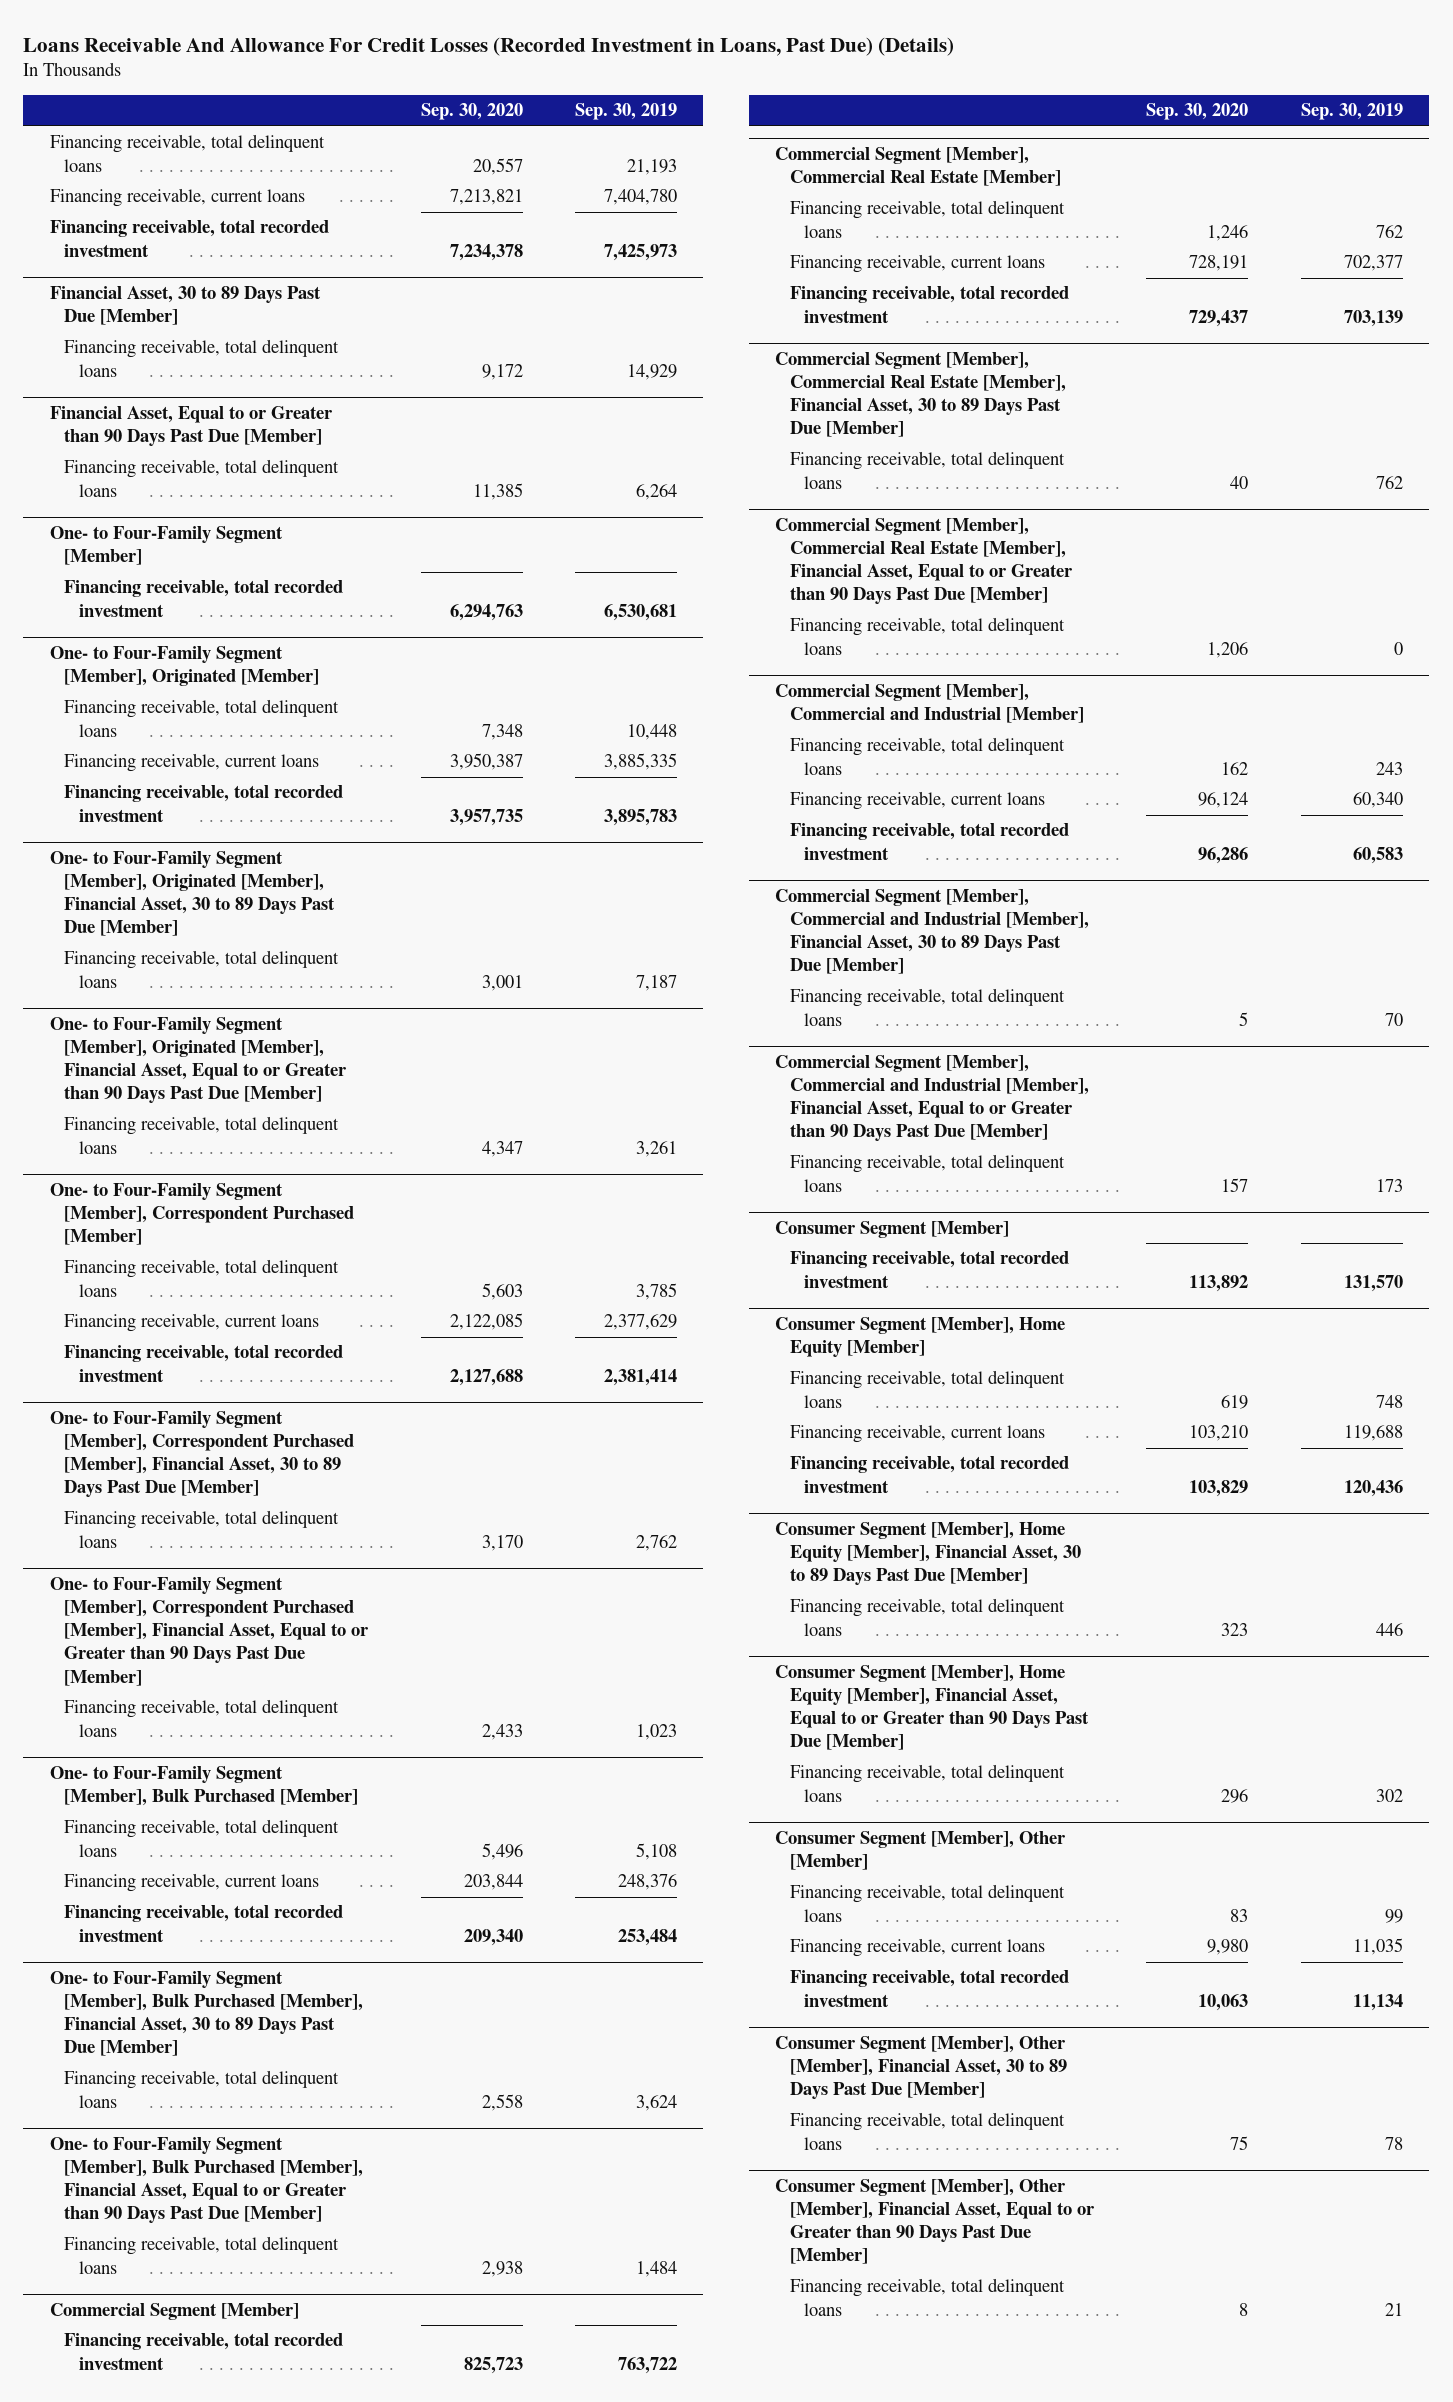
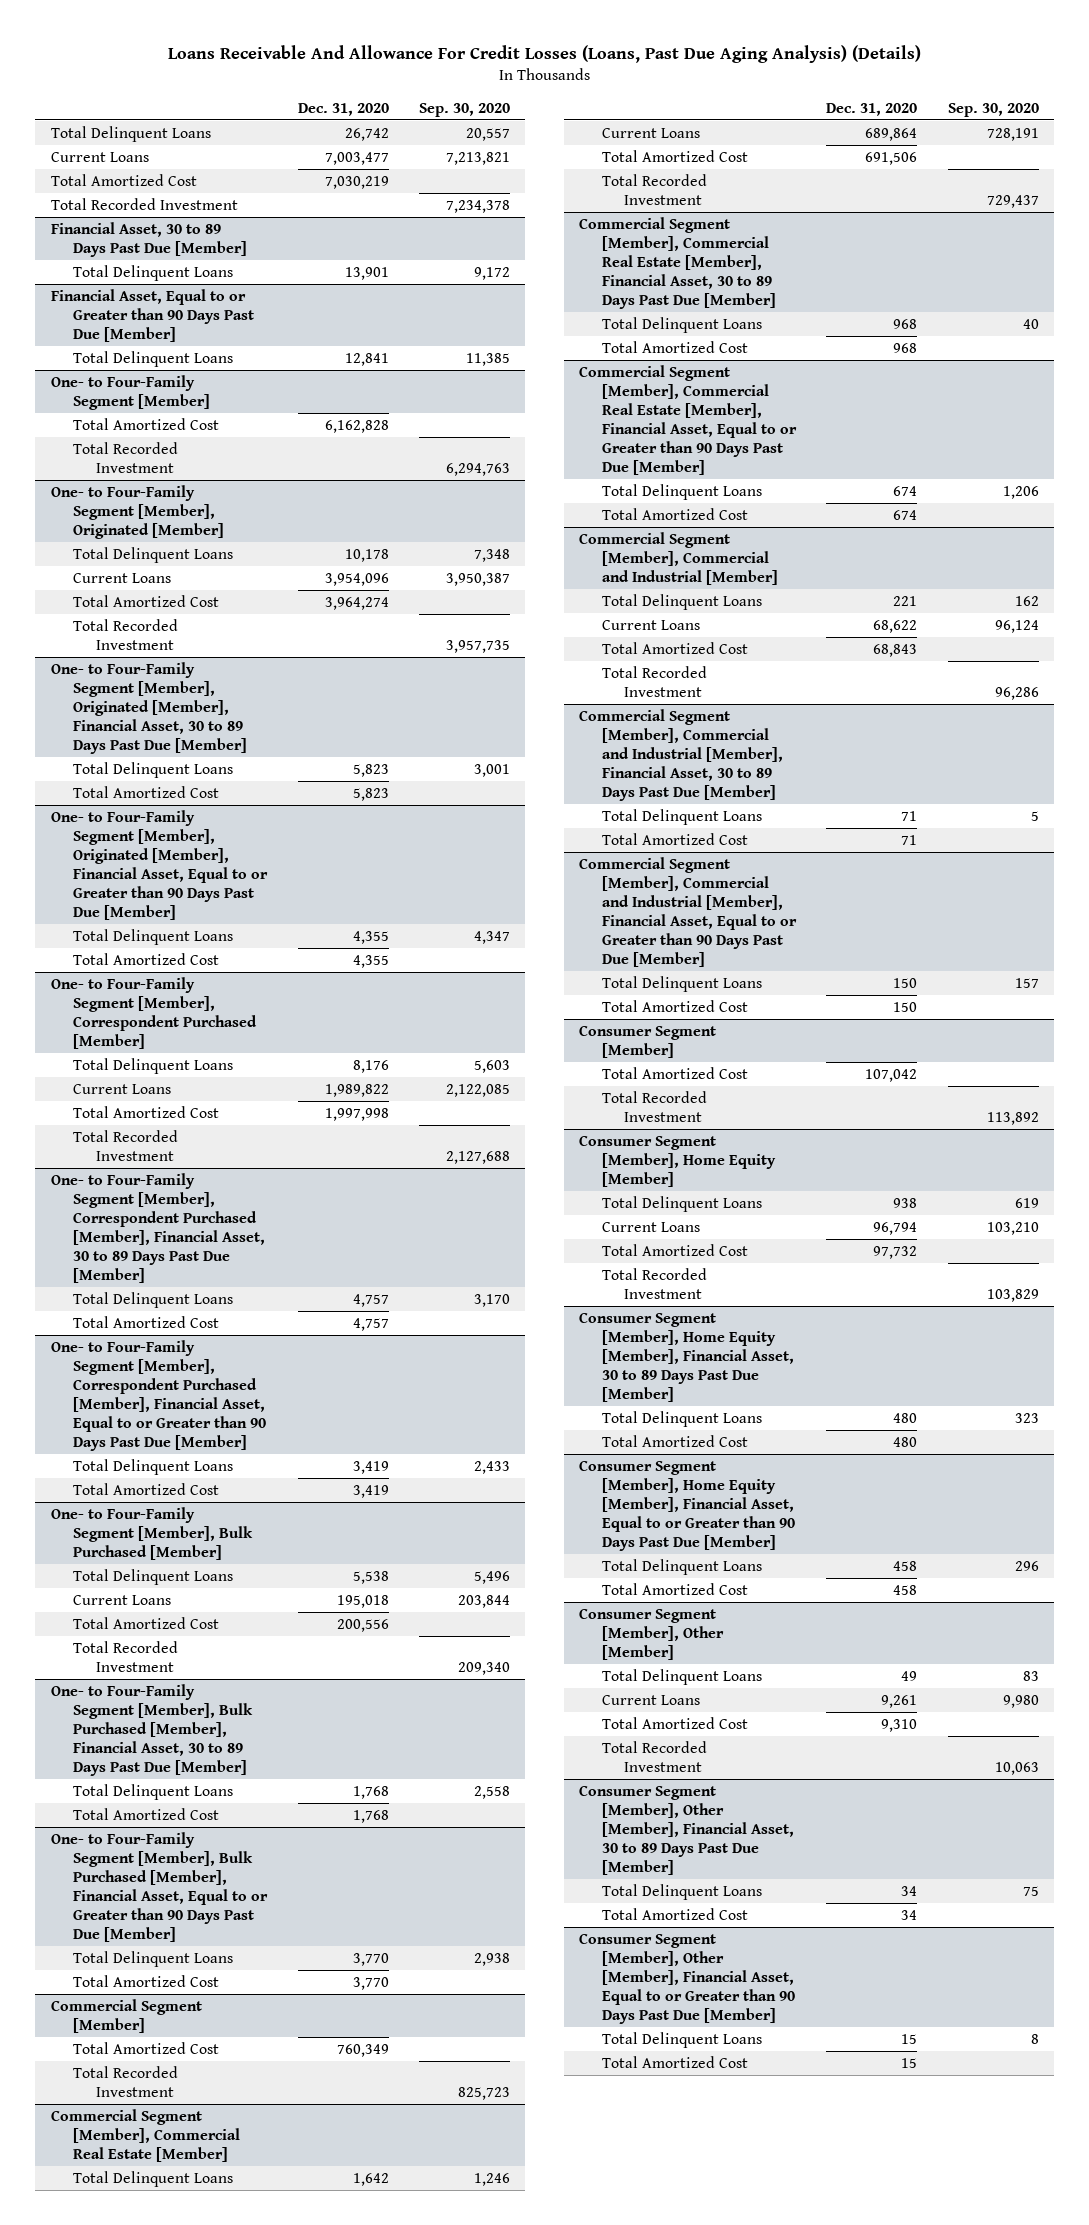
[23,36,955,56] Loans Receivable And Allowance For Credit Losses (Recorded Investment in Loans, Past Due) (Details) -> [167,45,921,64] Loans Receivable And Allowance For Credit Losses (Loans, Past Due Aging Analysis) (Details)
[575,103,678,121] Sep. 30, 2019 -> none
none -> [297,102,389,116] Dec. 31, 2020
[49,134,325,172] Financing receivable, total delinquent loans -> [50,125,211,142] Total Delinquent Loans
[49,188,305,208] Financing receivable, current loans -> [50,151,149,162] Current Loans
none -> [50,173,197,186] Total Amortized Cost
[49,220,329,257] Financing receivable, total recorded investment -> [50,197,238,210] Total Recorded Investment
[64,339,340,377] Financing receivable, total delinquent loans -> [73,264,234,281] Total Delinquent Loans
[64,459,340,497] Financing receivable, total delinquent loans -> [73,350,234,367] Total Delinquent Loans
none -> [73,417,220,430] Total Amortized Cost
[64,580,344,617] Financing receivable, total recorded investment -> [73,441,179,473] Total Recorded Investment
[64,699,340,737] Financing receivable, total delinquent loans -> [73,546,234,563] Total Delinquent Loans
[64,753,320,773] Financing receivable, current loans -> [73,572,172,583] Current Loans
none -> [73,594,220,607] Total Amortized Cost
[64,785,344,822] Financing receivable, total recorded investment -> [73,618,179,650] Total Recorded Investment
[64,950,340,988] Financing receivable, total delinquent loans -> [73,761,234,778] Total Delinquent Loans
none -> [73,785,220,798] Total Amortized Cost
[64,1116,340,1154] Financing receivable, total delinquent loans -> [73,928,234,945] Total Delinquent Loans
none -> [73,952,220,965] Total Amortized Cost
[64,1259,340,1297] Financing receivable, total delinquent loans -> [73,1057,234,1074] Total Delinquent Loans
[64,1313,320,1333] Financing receivable, current loans -> [73,1083,172,1094] Current Loans
none -> [73,1105,220,1118] Total Amortized Cost
[64,1345,344,1382] Financing receivable, total recorded investment -> [73,1129,179,1161] Total Recorded Investment
[64,1510,340,1548] Financing receivable, total delinquent loans -> [73,1291,234,1308] Total Delinquent Loans
none -> [73,1315,220,1328] Total Amortized Cost
[64,1699,340,1737] Financing receivable, total delinquent loans -> [73,1458,234,1475] Total Delinquent Loans
none -> [73,1482,220,1495] Total Amortized Cost
[64,1819,340,1857] Financing receivable, total delinquent loans -> [73,1568,234,1585] Total Delinquent Loans
[64,1873,320,1893] Financing receivable, current loans -> [73,1594,172,1605] Current Loans
none -> [73,1616,220,1629] Total Amortized Cost
[64,1905,344,1942] Financing receivable, total recorded investment -> [73,1640,179,1672] Total Recorded Investment
[64,2070,340,2108] Financing receivable, total delinquent loans -> [73,1783,234,1800] Total Delinquent Loans
none -> [73,1807,220,1820] Total Amortized Cost
[64,2236,340,2274] Financing receivable, total delinquent loans -> [73,1950,234,1967] Total Delinquent Loans
none -> [73,1974,220,1987] Total Amortized Cost
none -> [73,2041,220,2054] Total Amortized Cost
[64,2333,344,2370] Financing receivable, total recorded investment -> [73,2065,179,2097] Total Recorded Investment
[789,200,1065,238] Financing receivable, total delinquent loans -> [73,2170,234,2187] Total Delinquent Loans
[789,254,1045,274] Financing receivable, current loans -> [601,127,700,138] Current Loans
none -> [601,149,748,162] Total Amortized Cost
[789,286,1069,323] Financing receivable, total recorded investment -> [601,173,707,205] Total Recorded Investment
[789,451,1065,489] Financing receivable, total delinquent loans -> [601,316,762,333] Total Delinquent Loans
none -> [601,340,748,353] Total Amortized Cost
[789,617,1065,655] Financing receivable, total delinquent loans -> [601,483,762,500] Total Delinquent Loans
none -> [601,507,748,520] Total Amortized Cost
[789,737,1065,775] Financing receivable, total delinquent loans -> [601,593,762,610] Total Delinquent Loans
[789,791,1045,811] Financing receivable, current loans -> [601,619,700,630] Current Loans
none -> [601,641,748,654] Total Amortized Cost
[789,823,1069,860] Financing receivable, total recorded investment -> [601,665,707,697] Total Recorded Investment
[789,988,1065,1026] Financing receivable, total delinquent loans -> [601,808,762,825] Total Delinquent Loans
none -> [601,832,748,845] Total Amortized Cost
[789,1154,1065,1192] Financing receivable, total delinquent loans -> [601,975,762,992] Total Delinquent Loans
none -> [601,999,748,1012] Total Amortized Cost
none -> [601,1066,748,1079] Total Amortized Cost
[789,1251,1069,1288] Financing receivable, total recorded investment -> [601,1090,707,1122] Total Recorded Investment
[789,1370,1065,1408] Financing receivable, total delinquent loans -> [601,1195,762,1212] Total Delinquent Loans
[789,1424,1045,1444] Financing receivable, current loans -> [601,1221,700,1232] Current Loans
none -> [601,1243,748,1256] Total Amortized Cost
[789,1456,1069,1493] Financing receivable, total recorded investment -> [601,1267,707,1299] Total Recorded Investment
[789,1598,1065,1636] Financing receivable, total delinquent loans -> [601,1410,762,1427] Total Delinquent Loans
none -> [601,1434,748,1447] Total Amortized Cost
[789,1764,1065,1802] Financing receivable, total delinquent loans -> [601,1558,762,1575] Total Delinquent Loans
none -> [601,1582,748,1595] Total Amortized Cost
[789,1884,1065,1922] Financing receivable, total delinquent loans -> [601,1668,762,1685] Total Delinquent Loans
[789,1938,1045,1958] Financing receivable, current loans -> [601,1694,700,1705] Current Loans
none -> [601,1716,748,1729] Total Amortized Cost
[789,1970,1069,2007] Financing receivable, total recorded investment -> [601,1740,707,1772] Total Recorded Investment
[789,2112,1065,2150] Financing receivable, total delinquent loans -> [601,1883,762,1900] Total Delinquent Loans
none -> [601,1907,748,1920] Total Amortized Cost
[789,2278,1065,2316] Financing receivable, total delinquent loans -> [601,2031,762,2048] Total Delinquent Loans
none -> [601,2055,748,2068] Total Amortized Cost

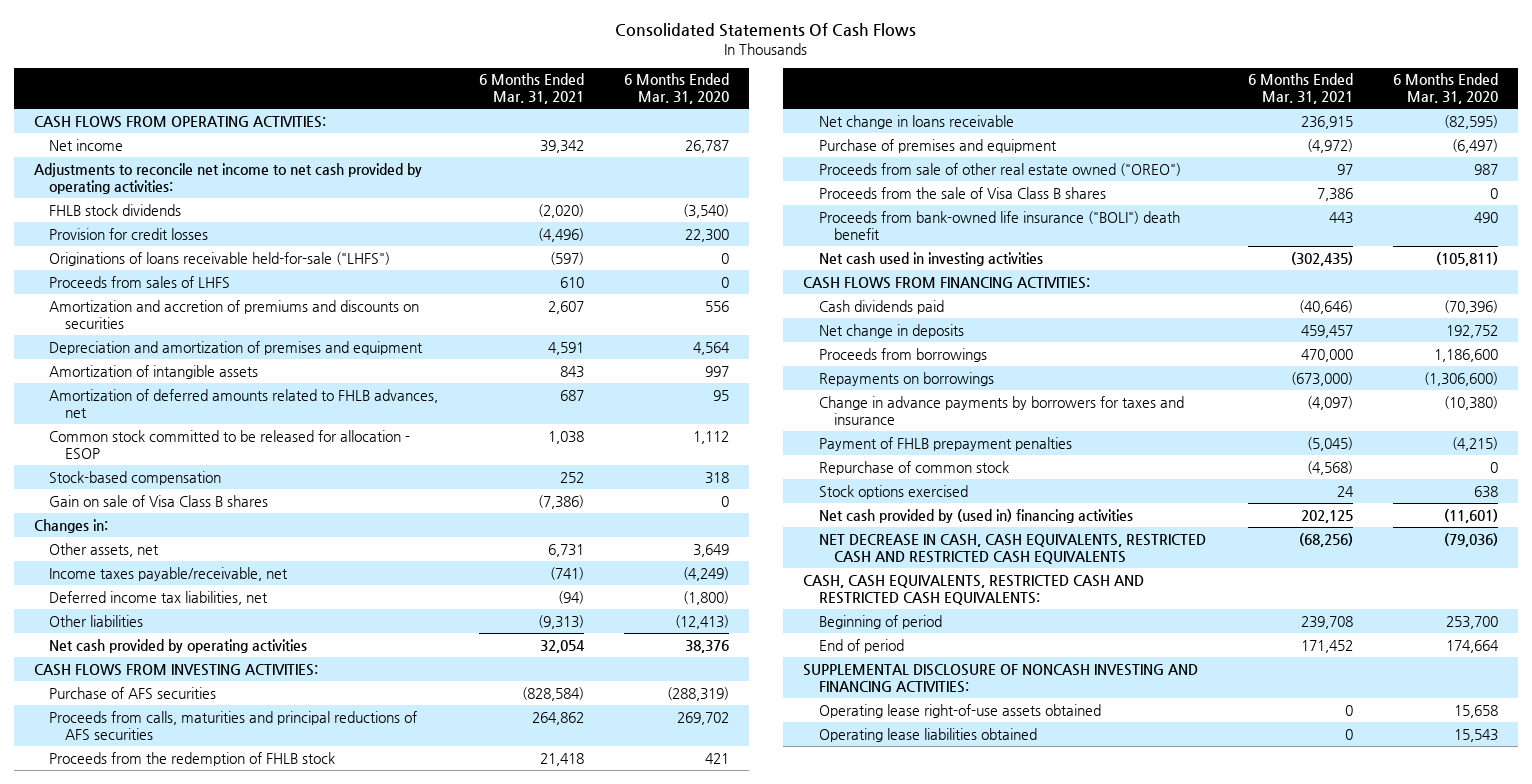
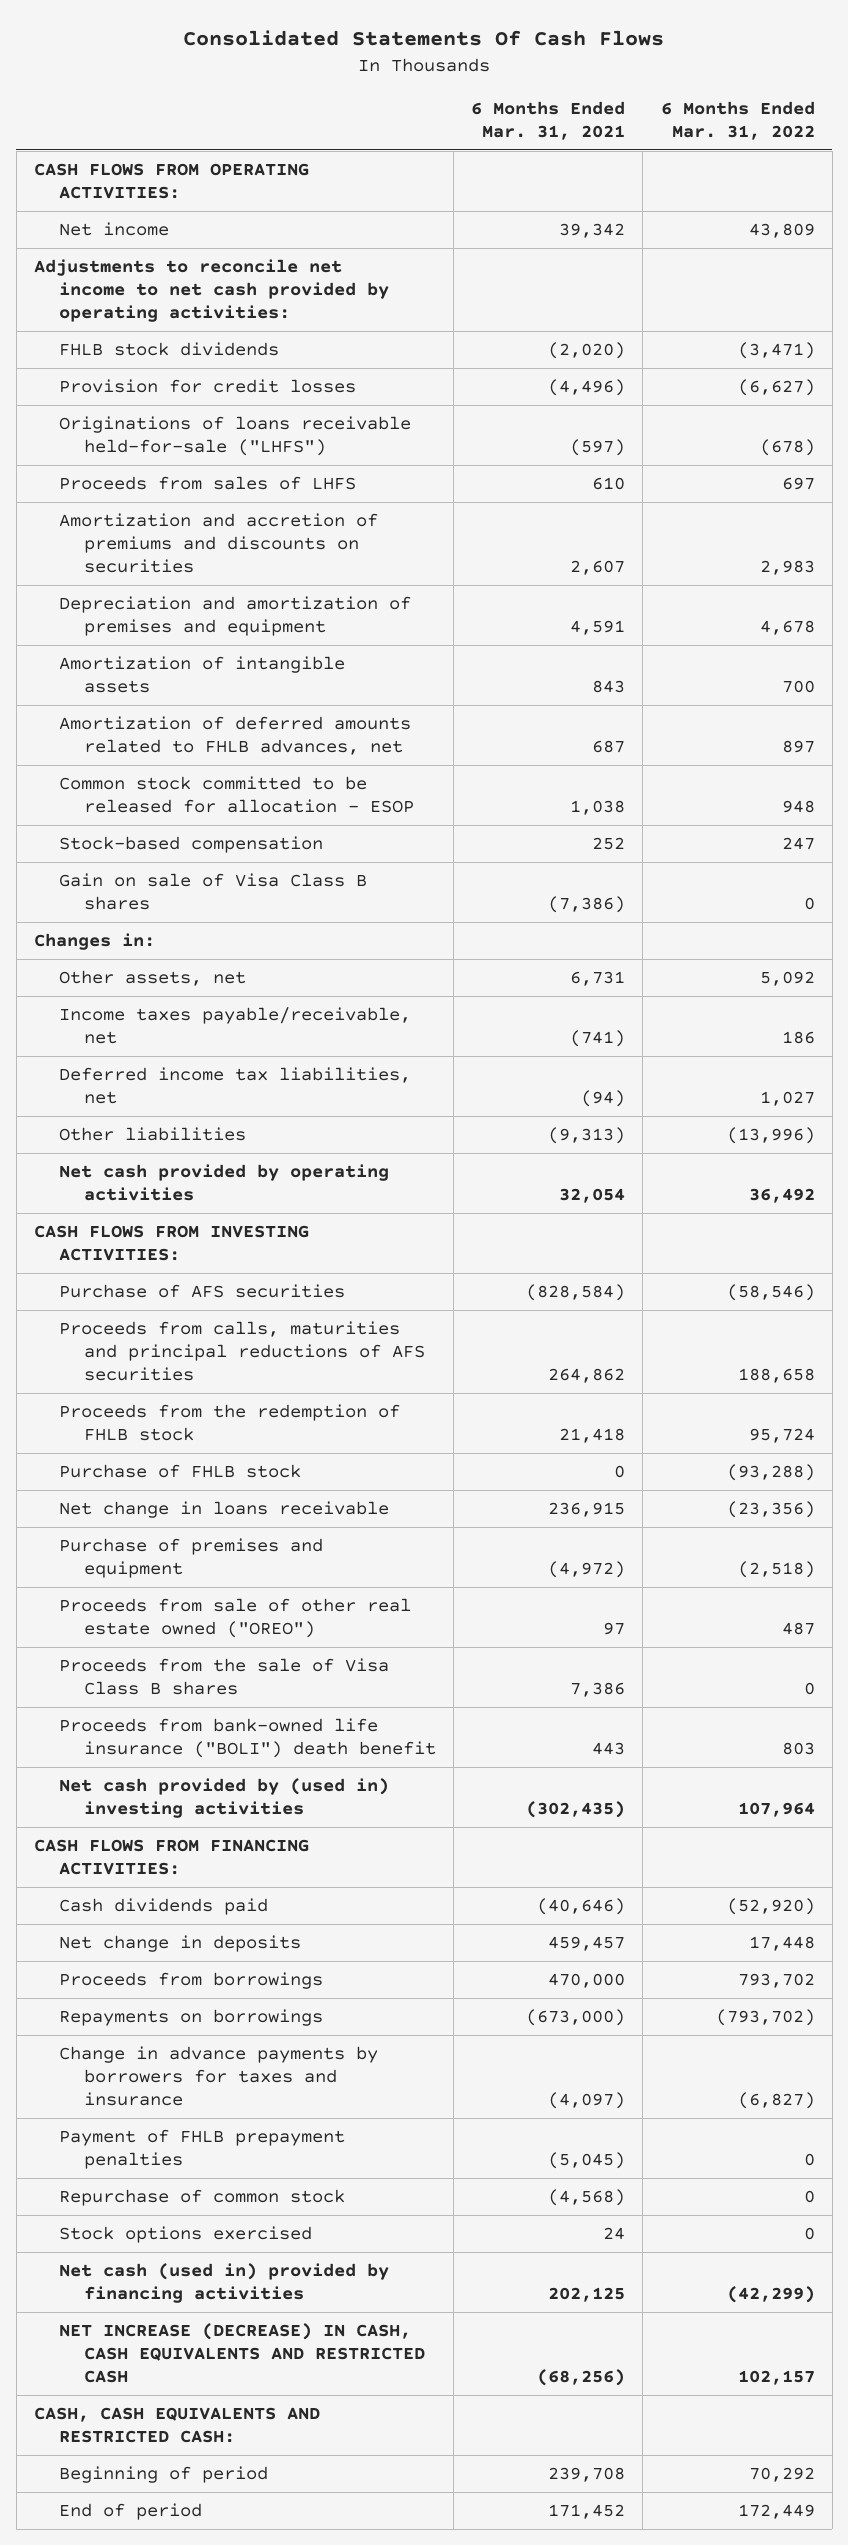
[623,73,729,105] 6 Months Ended Mar. 31, 2020 -> none
none -> [660,100,815,140] 6 Months Ended Mar. 31, 2022
none -> [58,1463,301,1478] Purchase of FHLB stock
[818,251,1043,266] Net cash used in investing activities -> [58,1777,389,1818] Net cash provided by (used in) investing activities
[818,508,1133,523] Net cash provided by (used in) financing activities -> [58,2262,389,2303] Net cash (used in) provided by financing activities
[818,533,1206,564] NET DECREASE IN CASH, CASH EQUIVALENTS, RESTRICTED CASH AND RESTRICTED CASH EQUIVALENTS -> [58,2322,425,2383] NET INCREASE (DECREASE) IN CASH, CASH EQUIVALENTS AND RESTRICTED CASH
[803,574,1145,605] CASH, CASH EQUIVALENTS, RESTRICTED CASH AND RESTRICTED CASH EQUIVALENTS: -> [33,2406,320,2443] CASH, CASH EQUIVALENTS AND RESTRICTED CASH:
[803,663,1199,693] SUPPLEMENTAL DISCLOSURE OF NONCASH INVESTING AND FINANCING ACTIVITIES: -> none
[818,703,1101,718] Operating lease right-of-use assets obtained -> none
[818,727,1037,742] Operating lease liabilities obtained -> none

